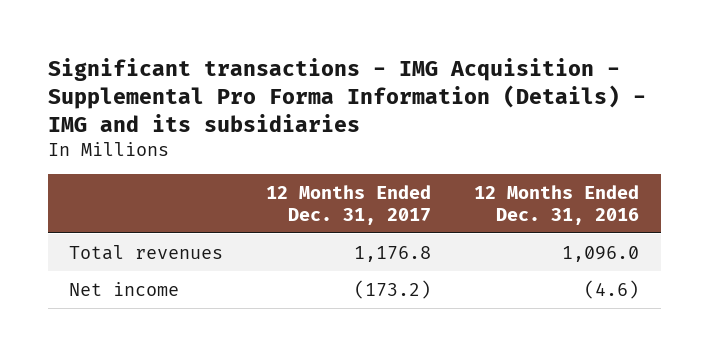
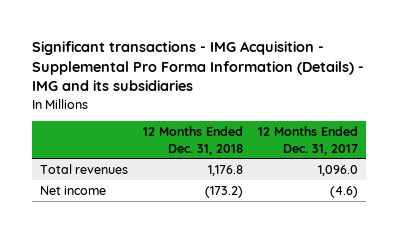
[474,184,640,225] 12 Months Ended Dec. 31, 2016 -> none
none -> [143,126,244,155] 12 Months Ended Dec. 31, 2018
[354,245,432,262] 1,176.8 -> [318,164,359,176] 1,096.0
[354,279,432,299] (173.2) -> [330,185,359,198] (4.6)

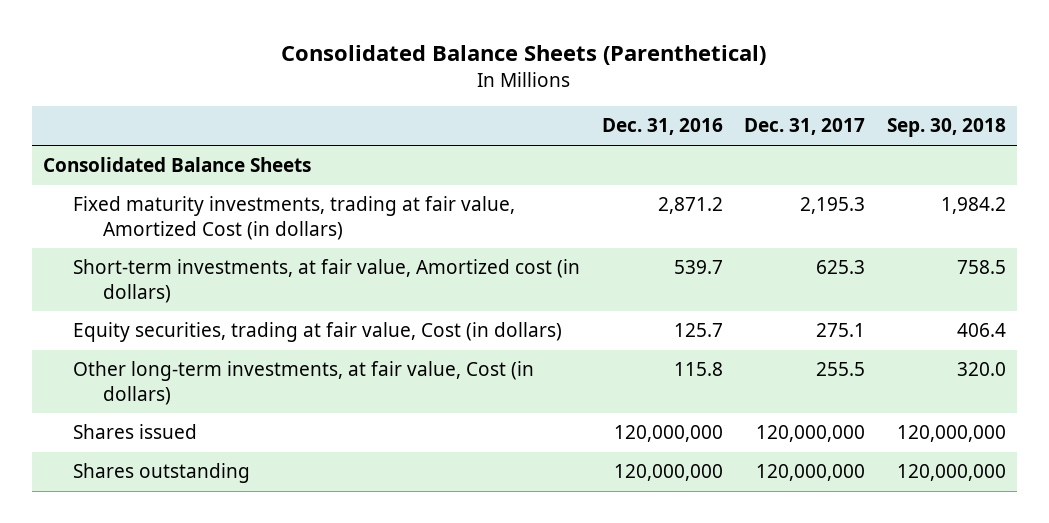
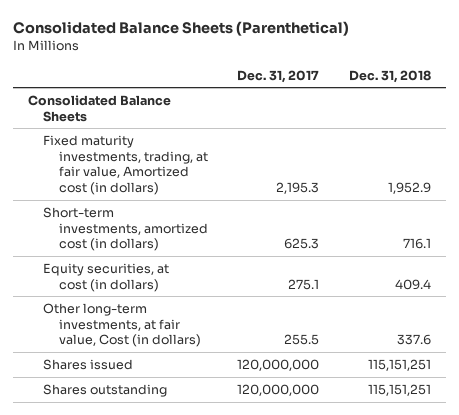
[601,118,723,136] Dec. 31, 2016 -> none
[887,118,1007,138] Sep. 30, 2018 -> none
none -> [348,69,431,83] Dec. 31, 2018
[72,196,515,240] Fixed maturity investments, trading at fair value, Amortized Cost (in dollars) -> [43,135,208,196] Fixed maturity investments, trading, at fair value, Amortized cost (in dollars)
[72,259,580,303] Short-term investments, at fair value, Amortized cost (in dollars) -> [43,207,208,252] Short-term investments, amortized cost (in dollars)
[72,322,562,343] Equity securities, trading at fair value, Cost (in dollars) -> [43,263,170,292] Equity securities, at cost (in dollars)

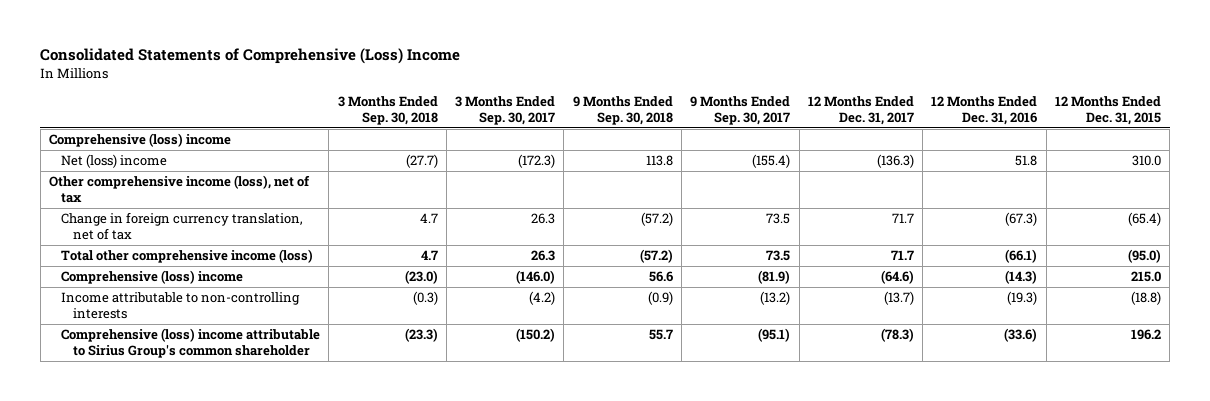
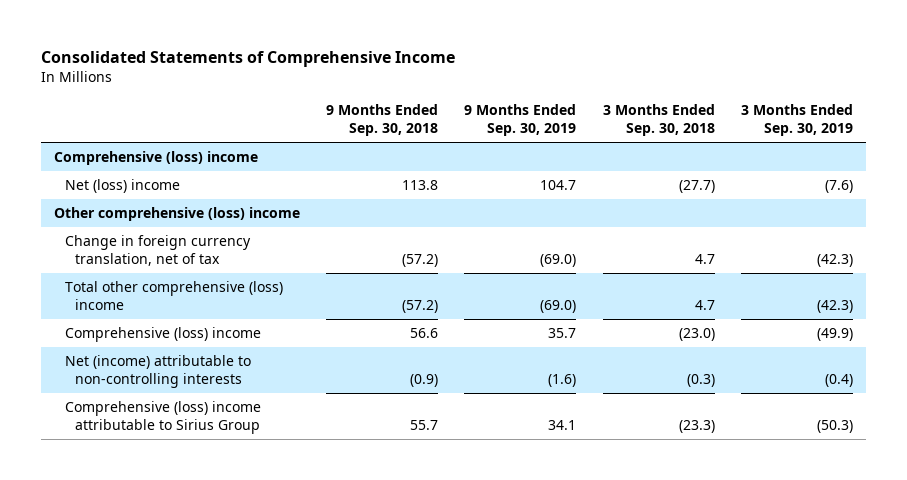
[40,48,461,65] Consolidated Statements of Comprehensive (Loss) Income -> [41,51,456,68] Consolidated Statements of Comprehensive Income
[455,95,556,126] 3 Months Ended Sep. 30, 2017 -> none
[690,95,791,126] 9 Months Ended Sep. 30, 2017 -> none
[807,95,914,126] 12 Months Ended Dec. 31, 2017 -> none
[931,95,1038,126] 12 Months Ended Dec. 31, 2016 -> none
[1054,95,1161,126] 12 Months Ended Dec. 31, 2015 -> none
none -> [464,104,577,137] 9 Months Ended Sep. 30, 2019
none -> [740,104,853,137] 3 Months Ended Sep. 30, 2019
[49,175,311,204] Other comprehensive income (loss), net of tax -> [54,206,301,221] Other comprehensive (loss) income
[61,249,314,264] Total other comprehensive income (loss) -> [64,280,283,311] Total other comprehensive (loss) income
[61,292,301,320] Income attributable to non-controlling interests -> [64,354,251,389] Net (income) attributable to non-controlling interests
[61,328,321,359] Comprehensive (loss) income attributable to Sirius Group's common shareholder -> [64,400,261,435] Comprehensive (loss) income attributable to Sirius Group

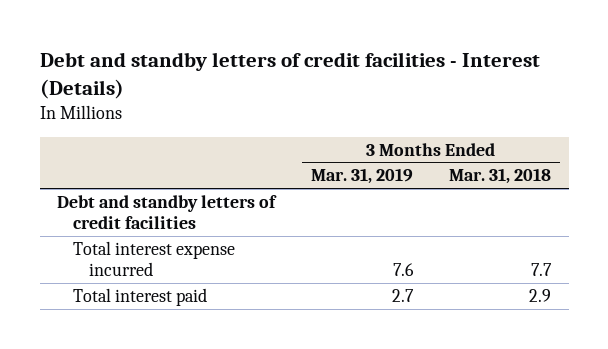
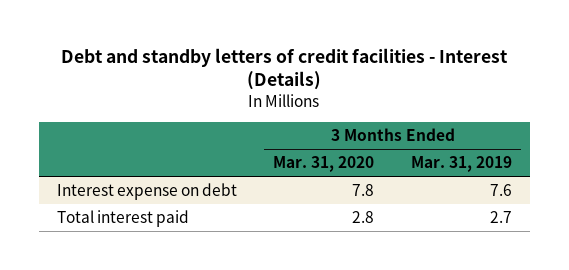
[448,168,551,185] Mar. 31, 2018 -> none
none -> [273,156,375,173] Mar. 31, 2020
[57,194,278,229] Debt and standby letters of credit facilities -> none
[73,240,236,276] Total interest expense incurred -> [57,183,238,201] Interest expense on debt

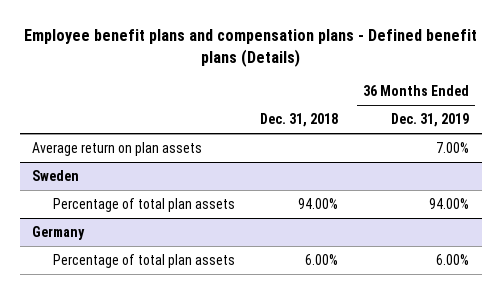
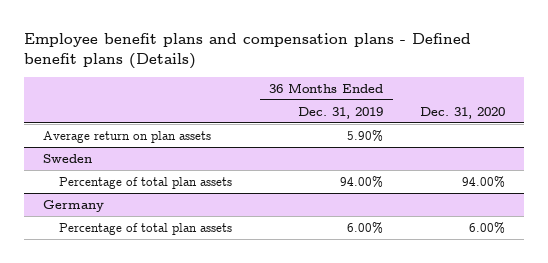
[260,113,339,128] Dec. 31, 2018 -> none
none -> [420,106,506,119] Dec. 31, 2020
[436,141,470,153] 7.00% -> [347,129,384,142] 5.90%

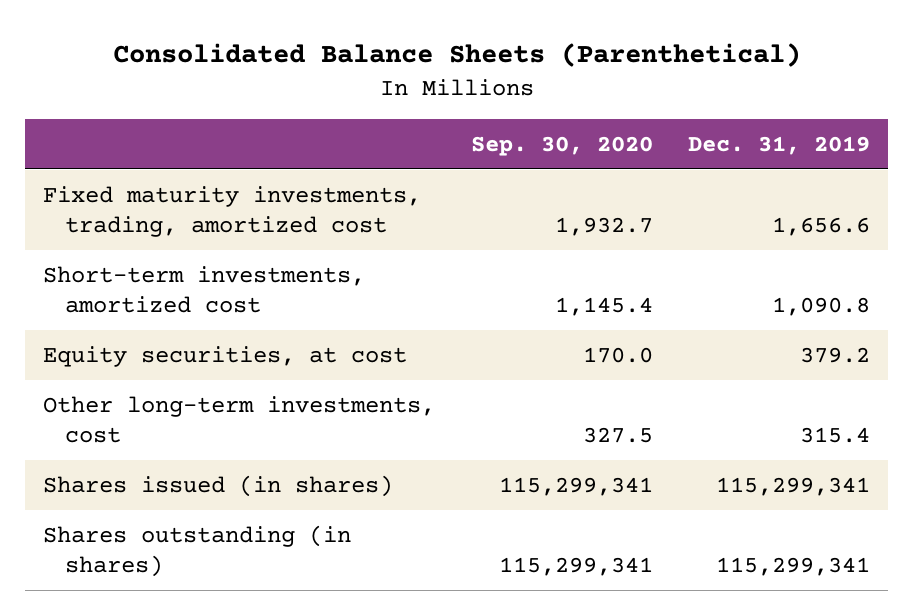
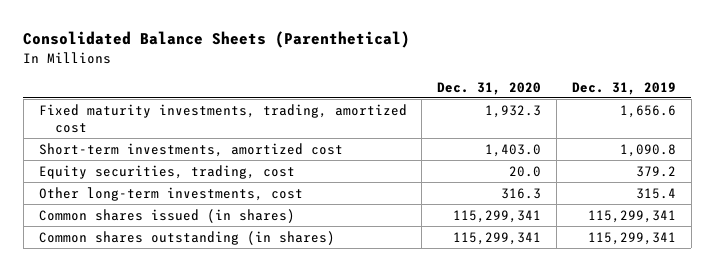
[470,135,653,156] Sep. 30, 2020 -> none
none -> [437,81,542,95] Dec. 31, 2020
[42,345,407,367] Equity securities, at cost -> [38,164,295,179] Equity securities, trading, cost
[42,474,393,497] Shares issued (in shares) -> [38,208,295,223] Common shares issued (in shares)
[42,524,351,578] Shares outstanding (in shares) -> [38,230,335,245] Common shares outstanding (in shares)

